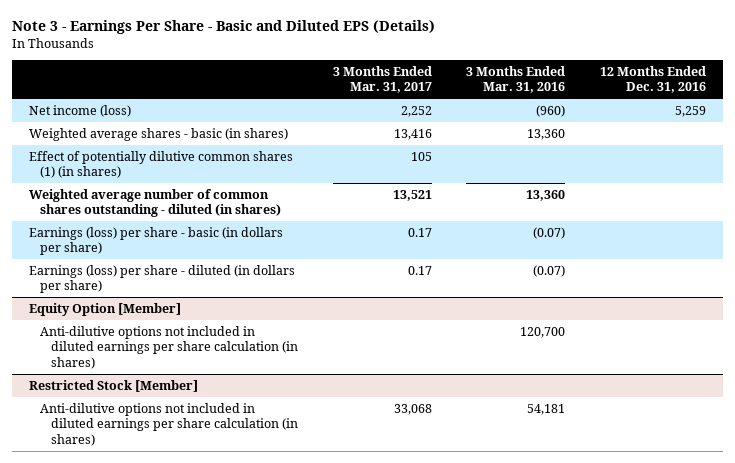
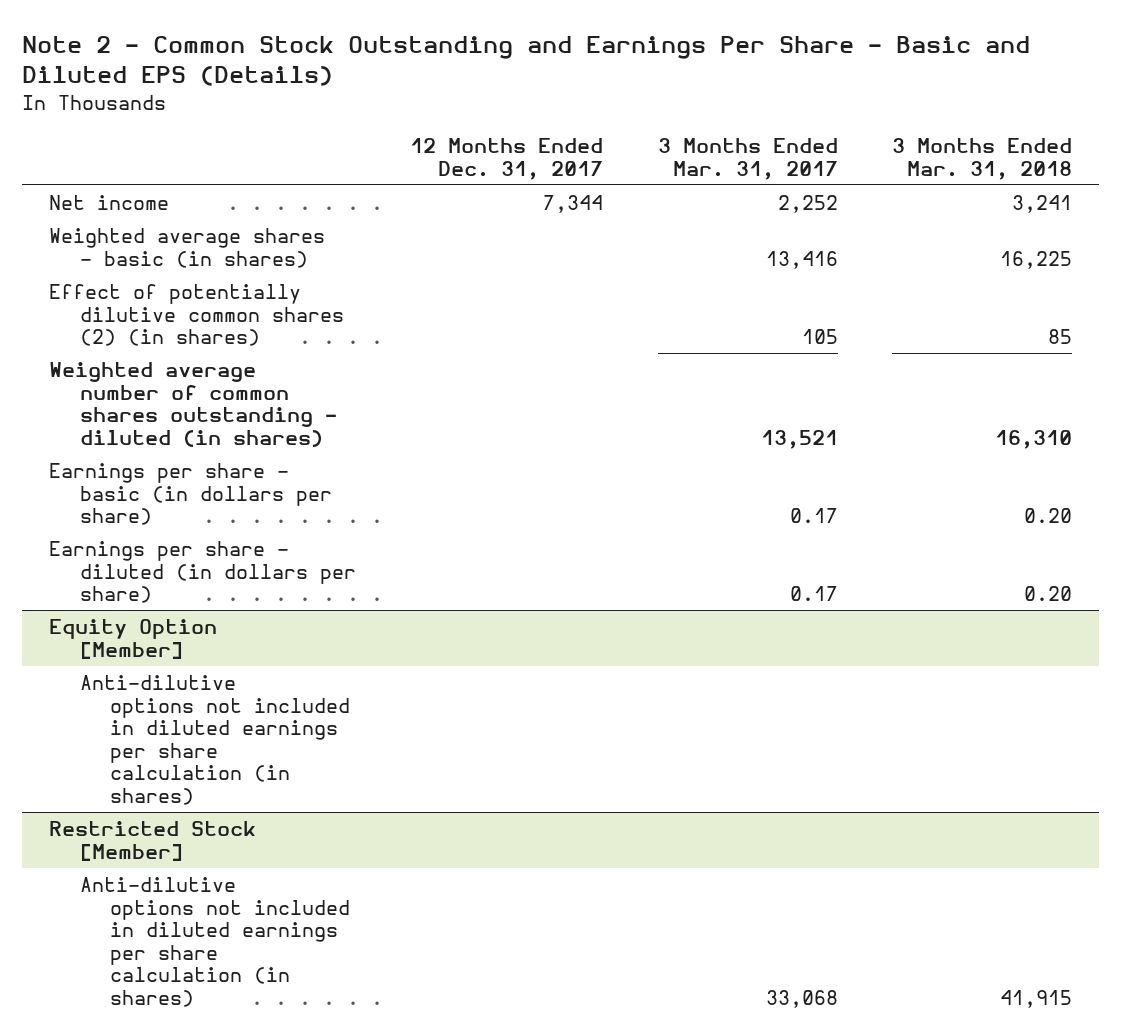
[11,19,435,34] Note 3 - Earnings Per Share - Basic and Diluted EPS (Details) -> [22,35,1031,87] Note 2 - Common Stock Outstanding and Earnings Per Share - Basic and Diluted EPS (Details)
[466,65,566,94] 3 Months Ended Mar. 31, 2016 -> none
[599,65,706,94] 12 Months Ended Dec. 31, 2016 -> none
none -> [410,138,604,180] 12 Months Ended Dec. 31, 2017
none -> [892,138,1073,180] 3 Months Ended Mar. 31, 2018
[28,104,131,117] Net income (loss) -> [49,195,170,211] Net income
[28,150,293,179] Effect of potentially dilutive common shares (1) (in shares) -> [49,284,344,347] Effect of potentially dilutive common shares (2) (in shares)
[28,226,283,256] Earnings (loss) per share - basic (in dollars per share) -> [49,463,332,526] Earnings per share - basic (in dollars per share)
[28,264,295,294] Earnings (loss) per share - diluted (in dollars per share) -> [49,541,356,604] Earnings per share - diluted (in dollars per share)

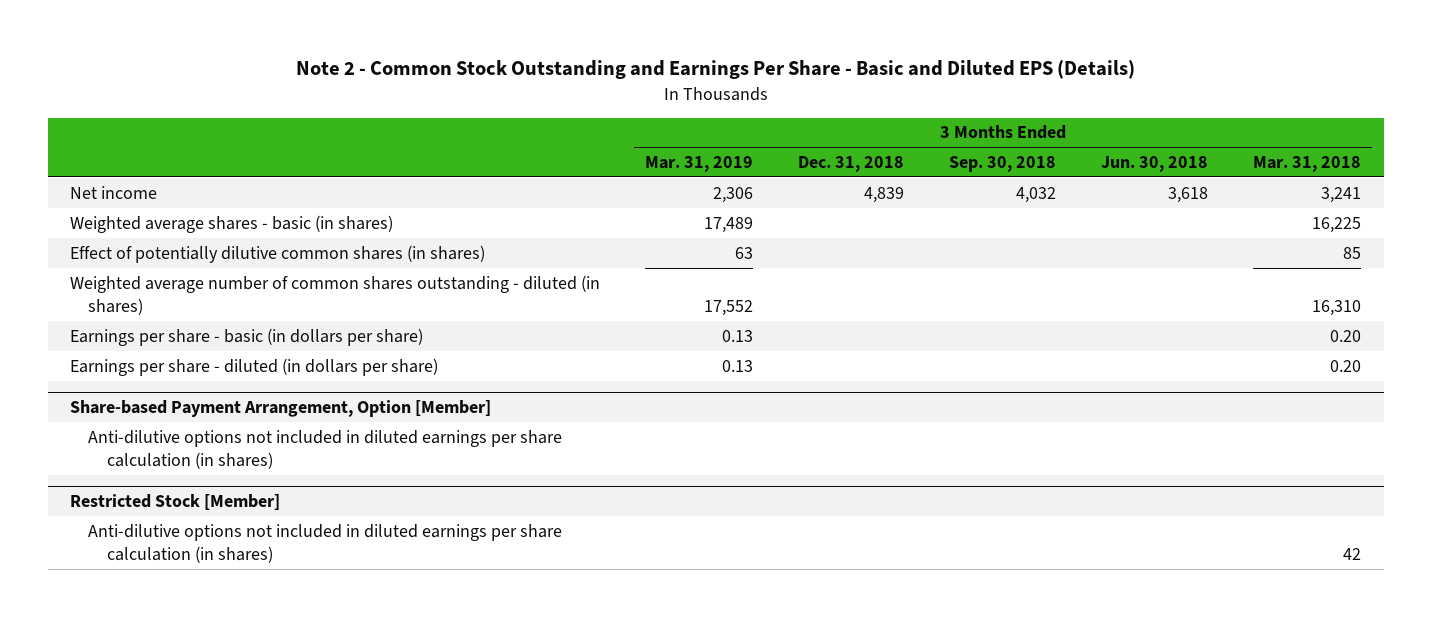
[410,138,604,180] 12 Months Ended Dec. 31, 2017 -> none
[657,138,838,180] 3 Months Ended Mar. 31, 2017 -> none
none -> [645,156,754,173] Mar. 31, 2019
none -> [798,156,905,173] Dec. 31, 2018
none -> [949,156,1057,173] Sep. 30, 2018
none -> [1101,156,1209,173] Jun. 30, 2018
[49,284,344,347] Effect of potentially dilutive common shares (2) (in shares) -> [70,244,486,263] Effect of potentially dilutive common shares (in shares)
[49,619,218,659] Equity Option [Member] -> none
none -> [70,400,492,418] Share-based Payment Arrangement, Option [Member]
[1000,989,1073,1008] 41,915 -> [1343,547,1362,560] 42

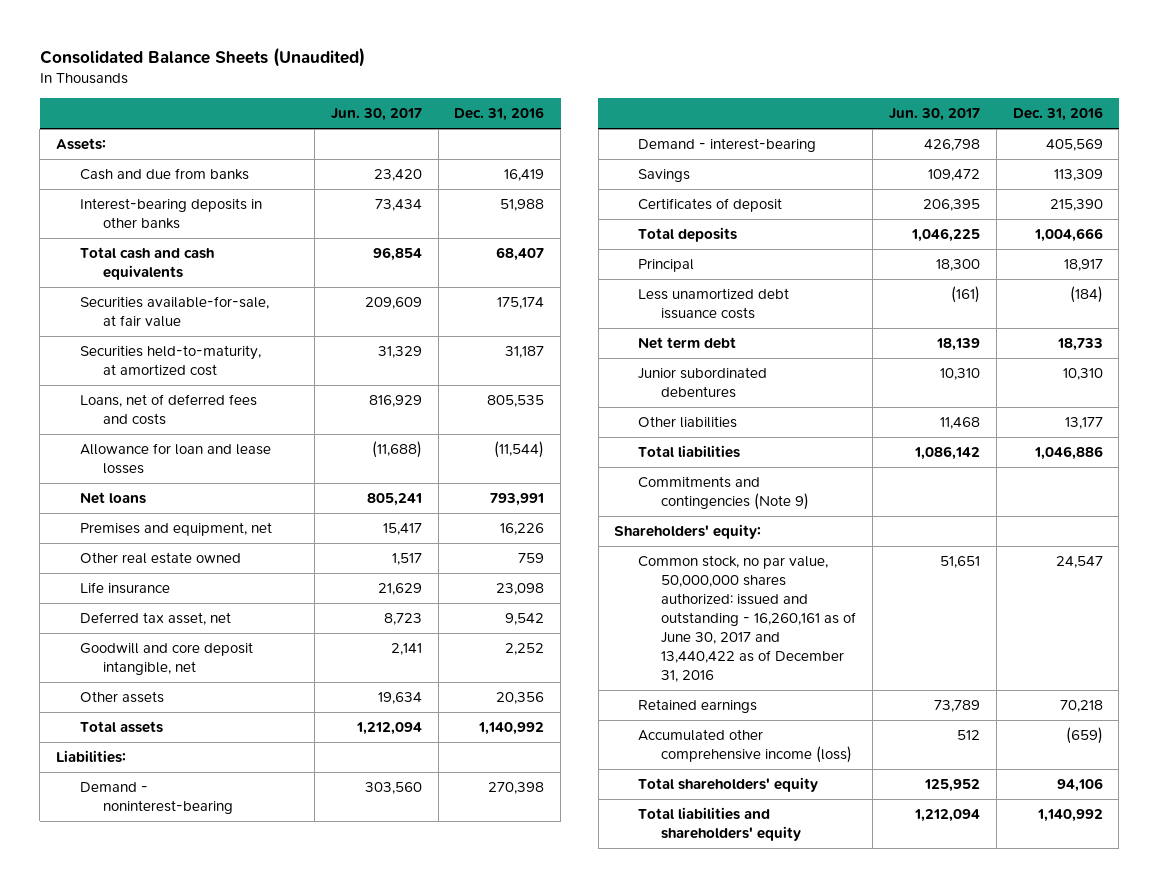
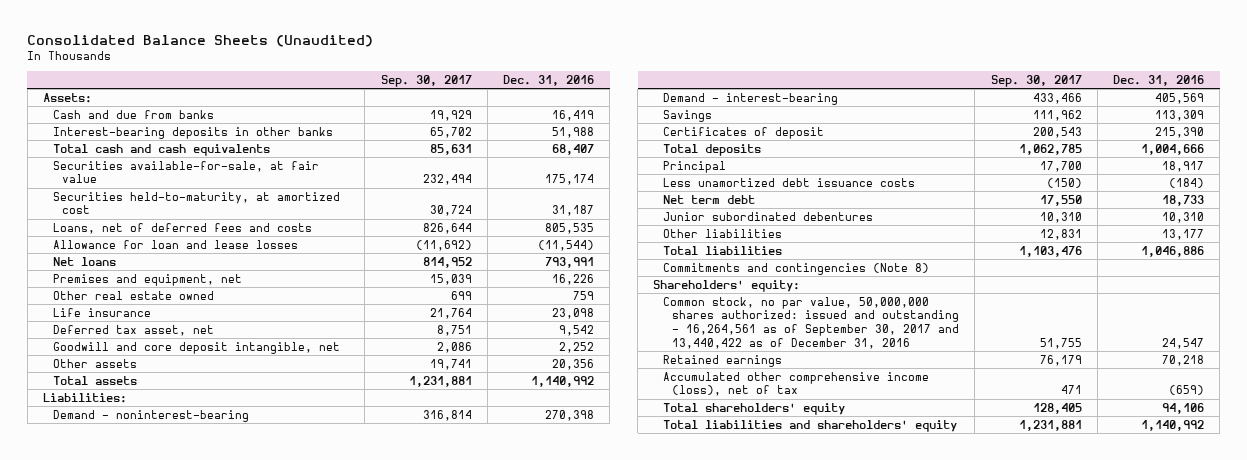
[330,108,422,122] Jun. 30, 2017 -> none
none -> [380,74,472,87] Sep. 30, 2017
[637,476,810,511] Commitments and contingencies (Note 9) -> [662,262,929,275] Commitments and contingencies (Note 8)
[637,555,857,683] Common stock, no par value, 50,000,000 shares authorized: issued and outstanding - 16,260,161 as of June 30, 2017 and 13,440,422 as of December 31, 2016 -> [662,296,960,349] Common stock, no par value, 50,000,000 shares authorized: issued and outstanding - 16,264,561 as of September 30, 2017 and 13,440,422 as of December 31, 2016
[637,729,853,764] Accumulated other comprehensive income (loss) -> [662,371,929,397] Accumulated other comprehensive income (loss), net of tax

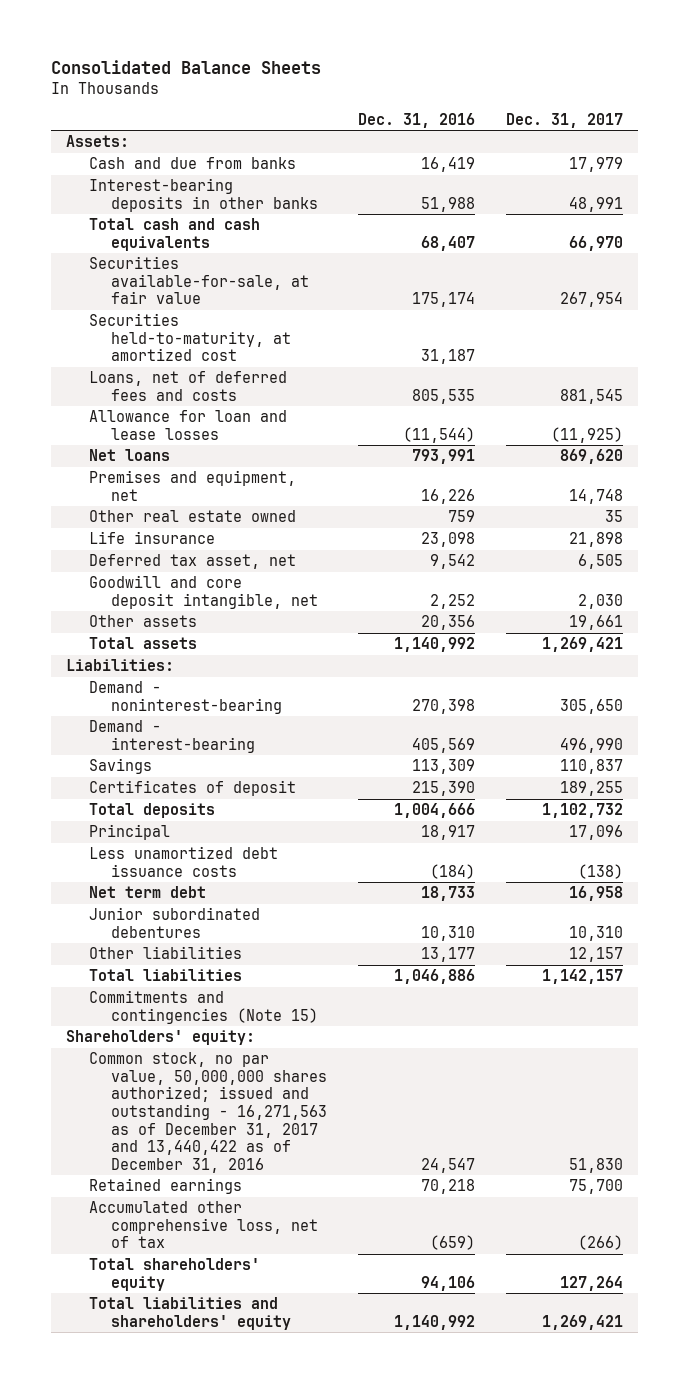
[27,34,374,47] Consolidated Balance Sheets (Unaudited) -> [50,59,321,74] Consolidated Balance Sheets
[380,74,472,87] Sep. 30, 2017 -> none
none -> [505,112,623,128] Dec. 31, 2017
[662,262,929,275] Commitments and contingencies (Note 8) -> [88,990,319,1024] Commitments and contingencies (Note 15)
[662,296,960,349] Common stock, no par value, 50,000,000 shares authorized: issued and outstanding - 16,264,561 as of September 30, 2017 and 13,440,422 as of December 31, 2016 -> [88,1052,328,1173] Common stock, no par value, 50,000,000 shares authorized; issued and outstanding - 16,271,563 as of December 31, 2017 and 13,440,422 as of December 31, 2016
[662,371,929,397] Accumulated other comprehensive income (loss), net of tax -> [88,1201,319,1249] Accumulated other comprehensive loss, net of tax

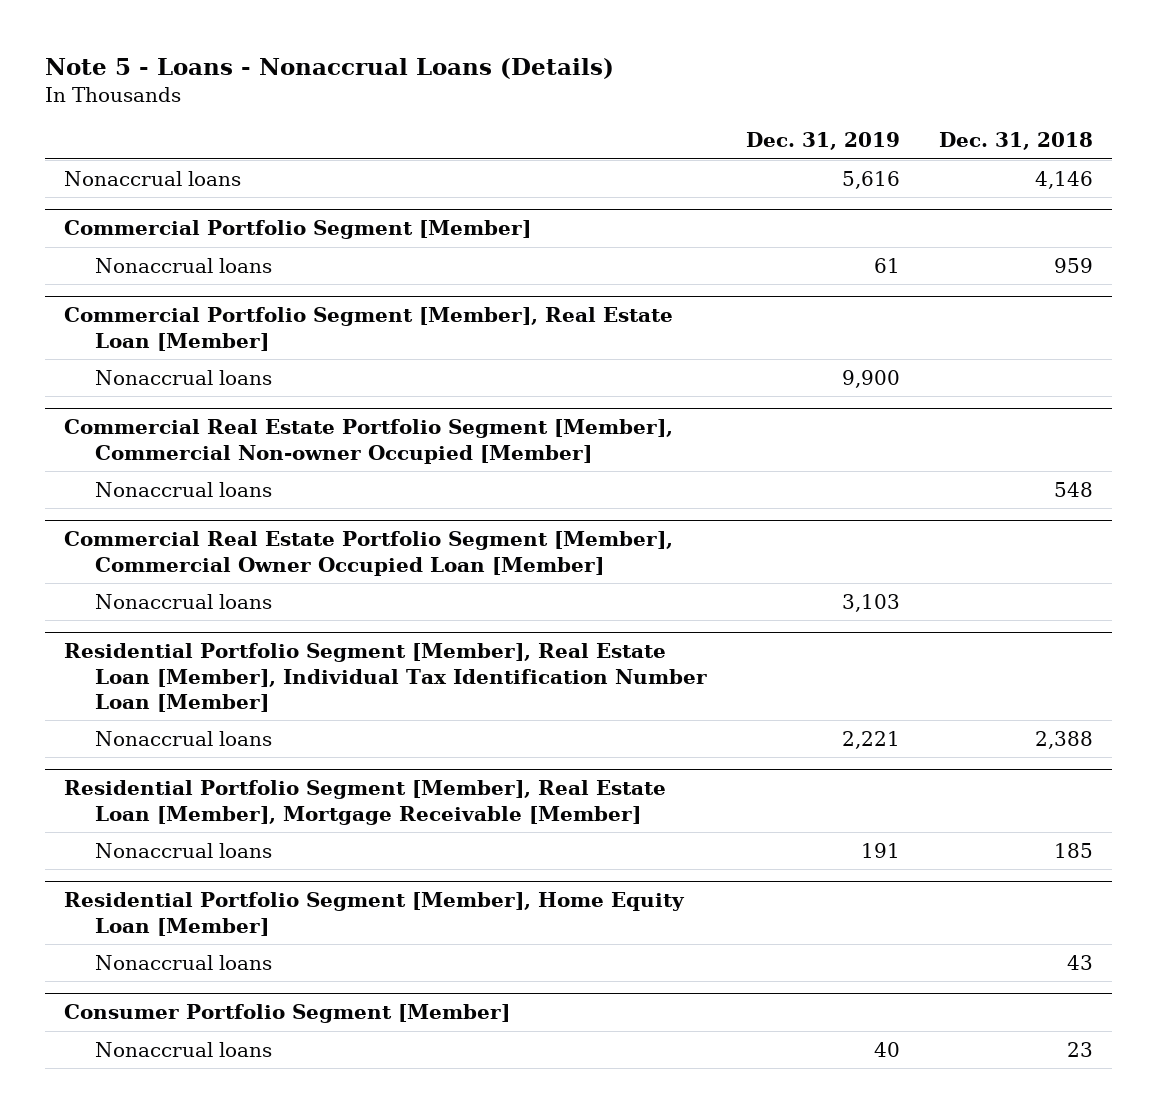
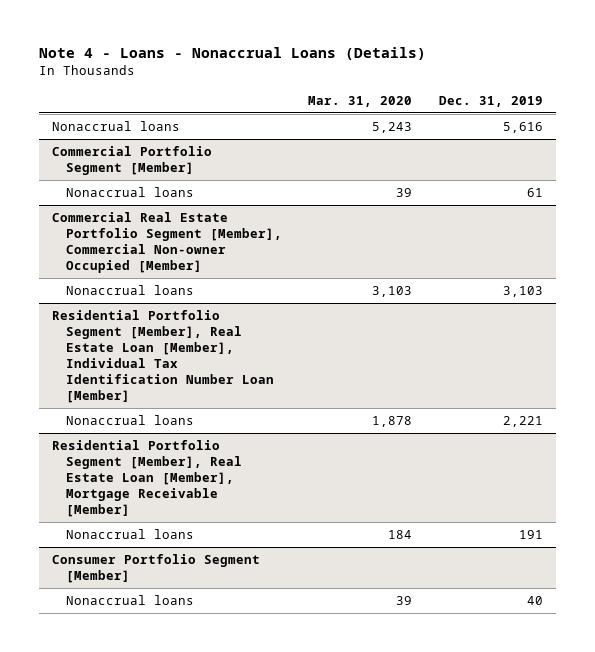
[44,58,614,80] Note 5 - Loans - Nonaccrual Loans (Details) -> [38,47,426,61] Note 4 - Loans - Nonaccrual Loans (Details)
[938,132,1093,151] Dec. 31, 2018 -> none
none -> [308,95,413,107] Mar. 31, 2020
[64,307,674,351] Commercial Portfolio Segment [Member], Real Estate Loan [Member] -> none
[94,369,272,385] Nonaccrual loans -> none
[94,481,272,497] Nonaccrual loans -> none
[64,531,674,576] Commercial Real Estate Portfolio Segment [Member], Commercial Owner Occupied Loan [Member] -> none
[64,892,686,936] Residential Portfolio Segment [Member], Home Equity Loan [Member] -> none
[94,954,272,970] Nonaccrual loans -> none

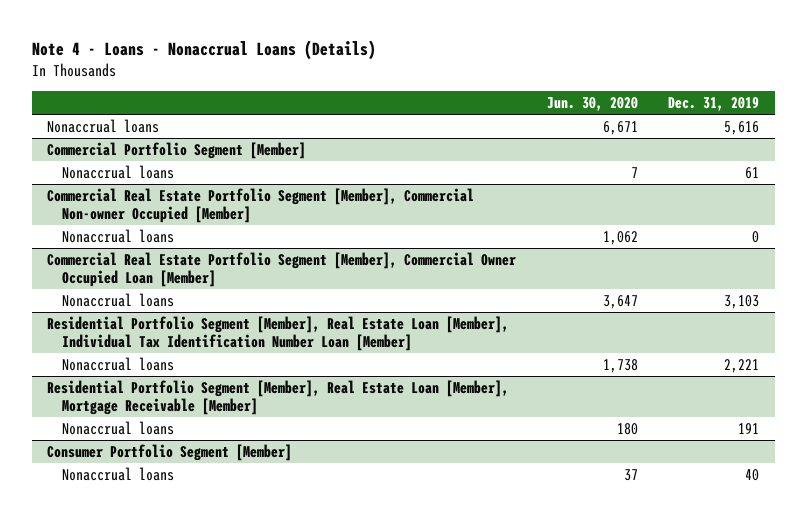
[308,95,413,107] Mar. 31, 2020 -> none
none -> [546,97,638,112] Jun. 30, 2020
none -> [61,228,174,243] Nonaccrual loans
none -> [46,251,516,288] Commercial Real Estate Portfolio Segment [Member], Commercial Owner Occupied Loan [Member]

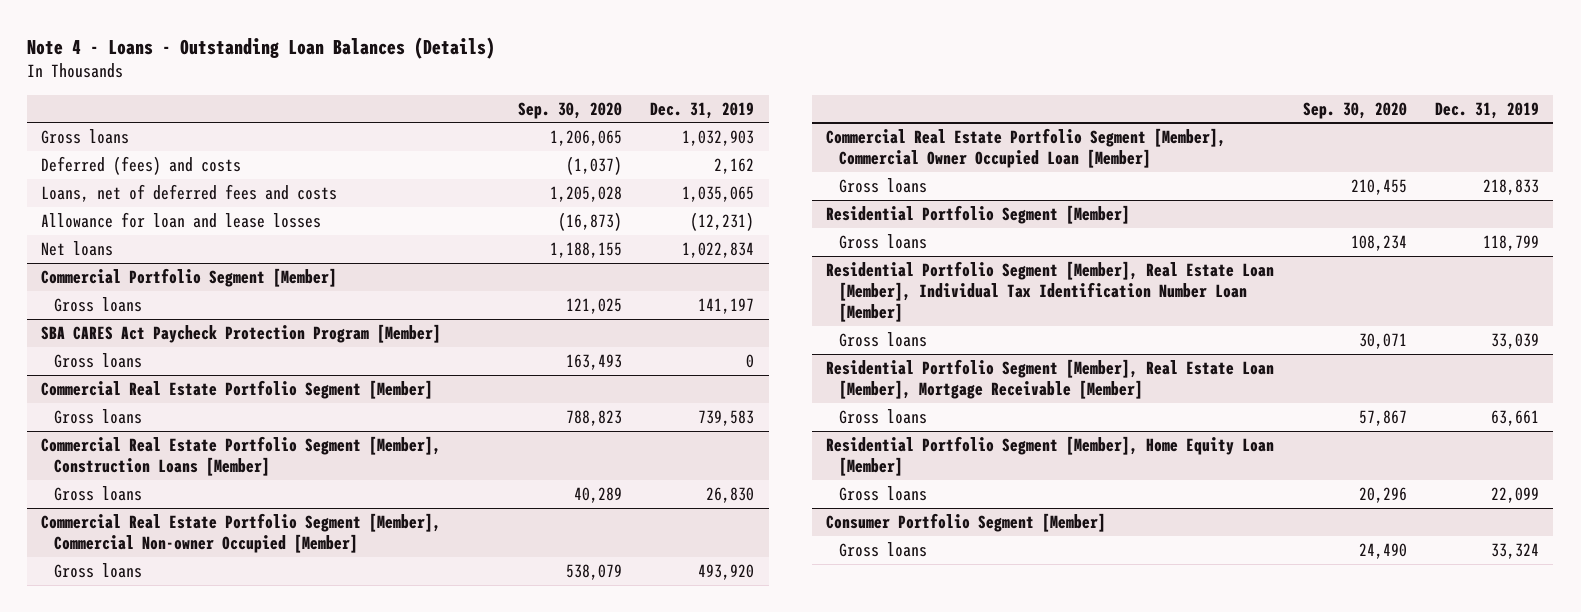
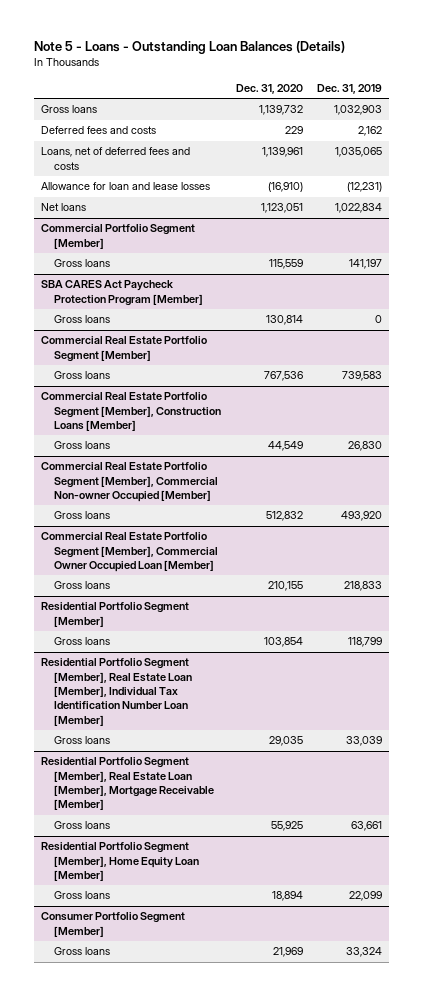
[27,37,496,60] Note 4 - Loans - Outstanding Loan Balances (Details) -> [34,41,346,55] Note 5 - Loans - Outstanding Loan Balances (Details)
[517,101,622,119] Sep. 30, 2020 -> none
none -> [235,83,303,94] Dec. 31, 2020
[41,155,242,175] Deferred (fees) and costs -> [41,126,157,135] Deferred fees and costs

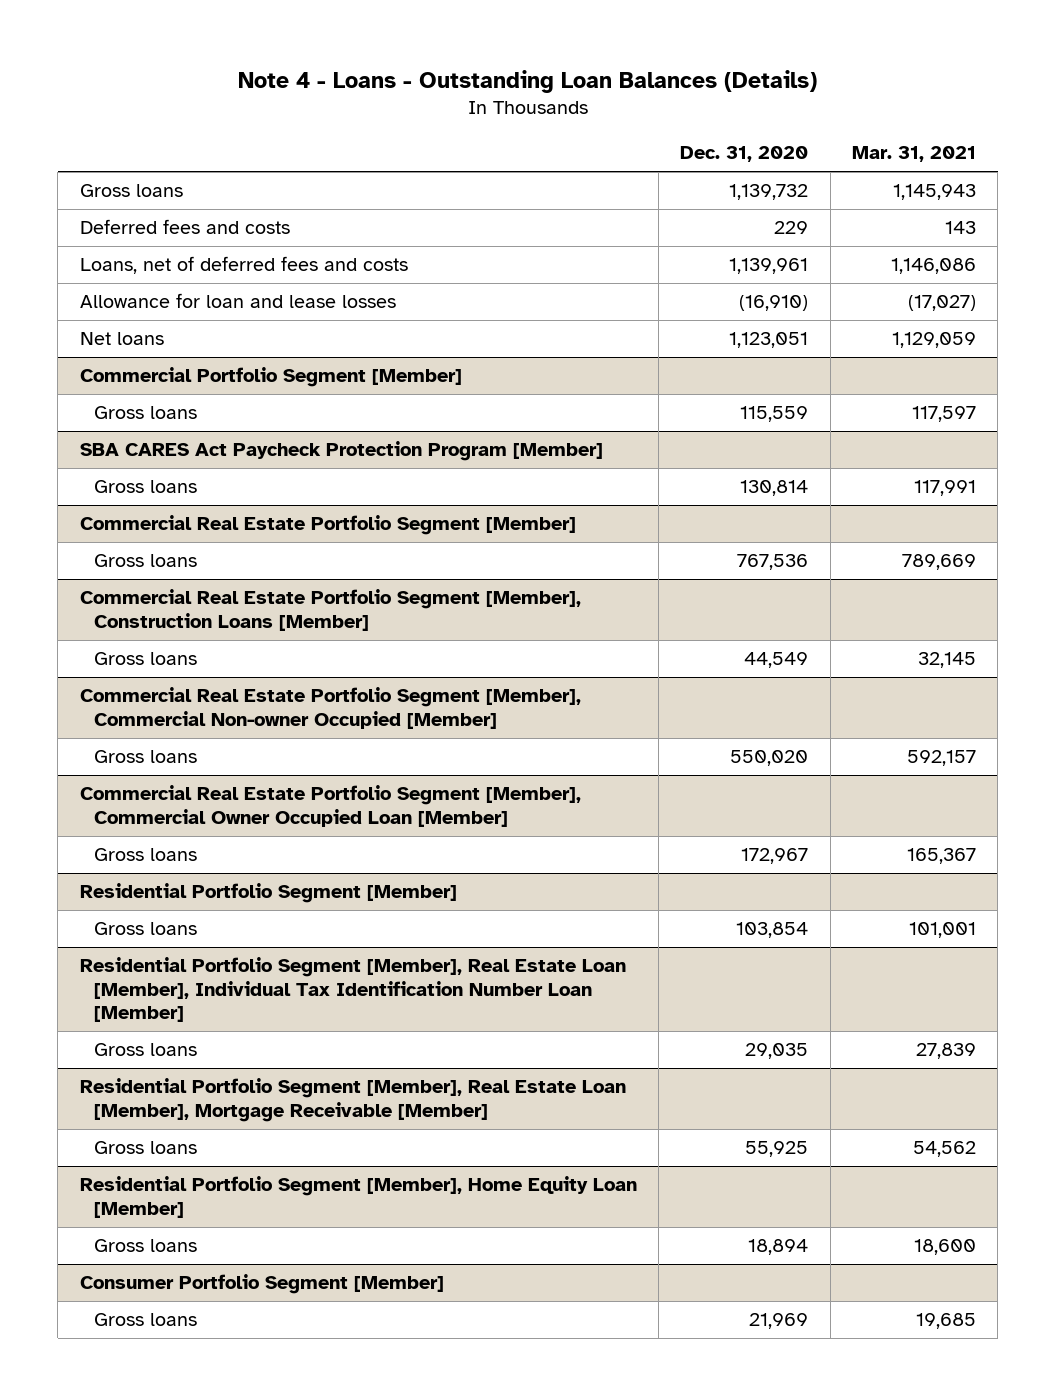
[34,41,346,55] Note 5 - Loans - Outstanding Loan Balances (Details) -> [237,70,817,94] Note 4 - Loans - Outstanding Loan Balances (Details)
[316,83,382,94] Dec. 31, 2019 -> none
none -> [851,146,976,163] Mar. 31, 2021
[265,511,303,522] 512,832 -> [730,750,809,767] 550,020
[267,581,303,592] 210,155 -> [741,848,809,865] 172,967

